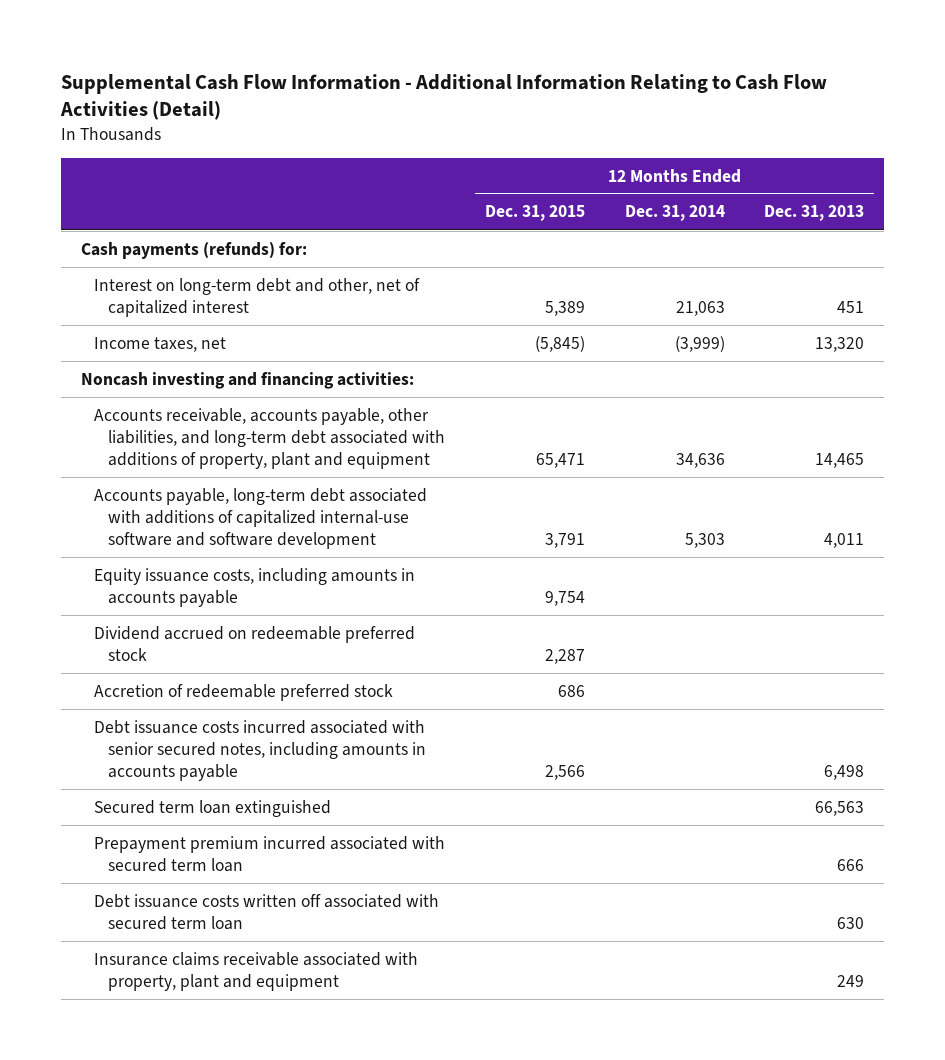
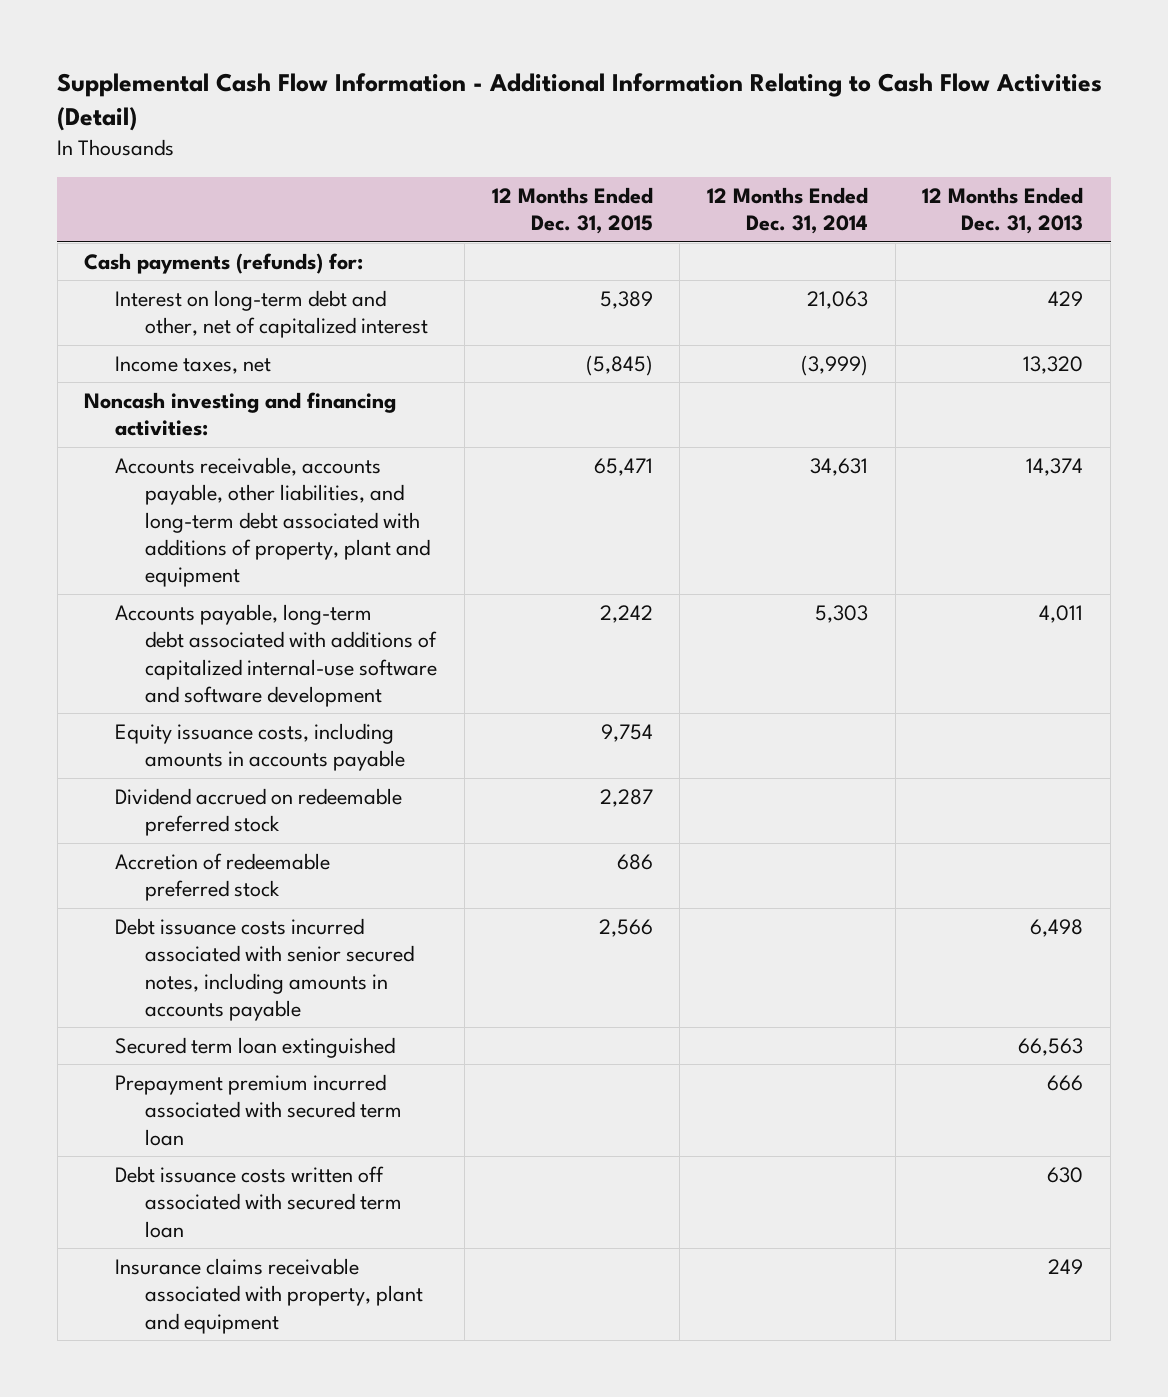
[837,301,865,314] 451 -> [1048,290,1084,306] 429
[675,453,725,469] 34,636 -> [809,457,868,476] 34,631
[815,453,865,469] 14,465 -> [1026,457,1084,476] 14,374
[545,533,586,549] 3,791 -> [599,604,653,623] 2,242

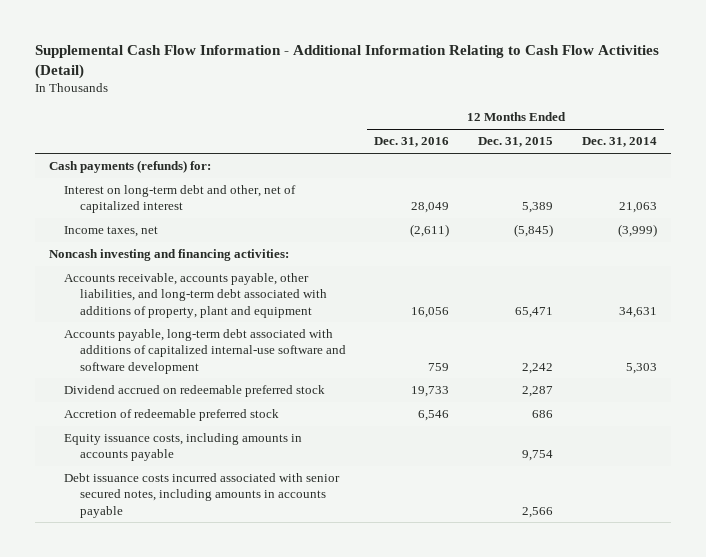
[922,187,1084,235] 12 Months Ended Dec. 31, 2013 -> none
none -> [374,137,450,148] Dec. 31, 2016
[114,722,406,772] Equity issuance costs, including amounts in accounts payable -> [64,433,303,462] Equity issuance costs, including amounts in accounts payable
[114,1036,395,1058] Secured term loan extinguished -> none
[114,1073,403,1146] Prepayment premium incurred associated with secured term loan -> none
[114,1165,403,1238] Debt issuance costs written off associated with secured term loan -> none
[114,1257,424,1334] Insurance claims receivable associated with property, plant and equipment -> none

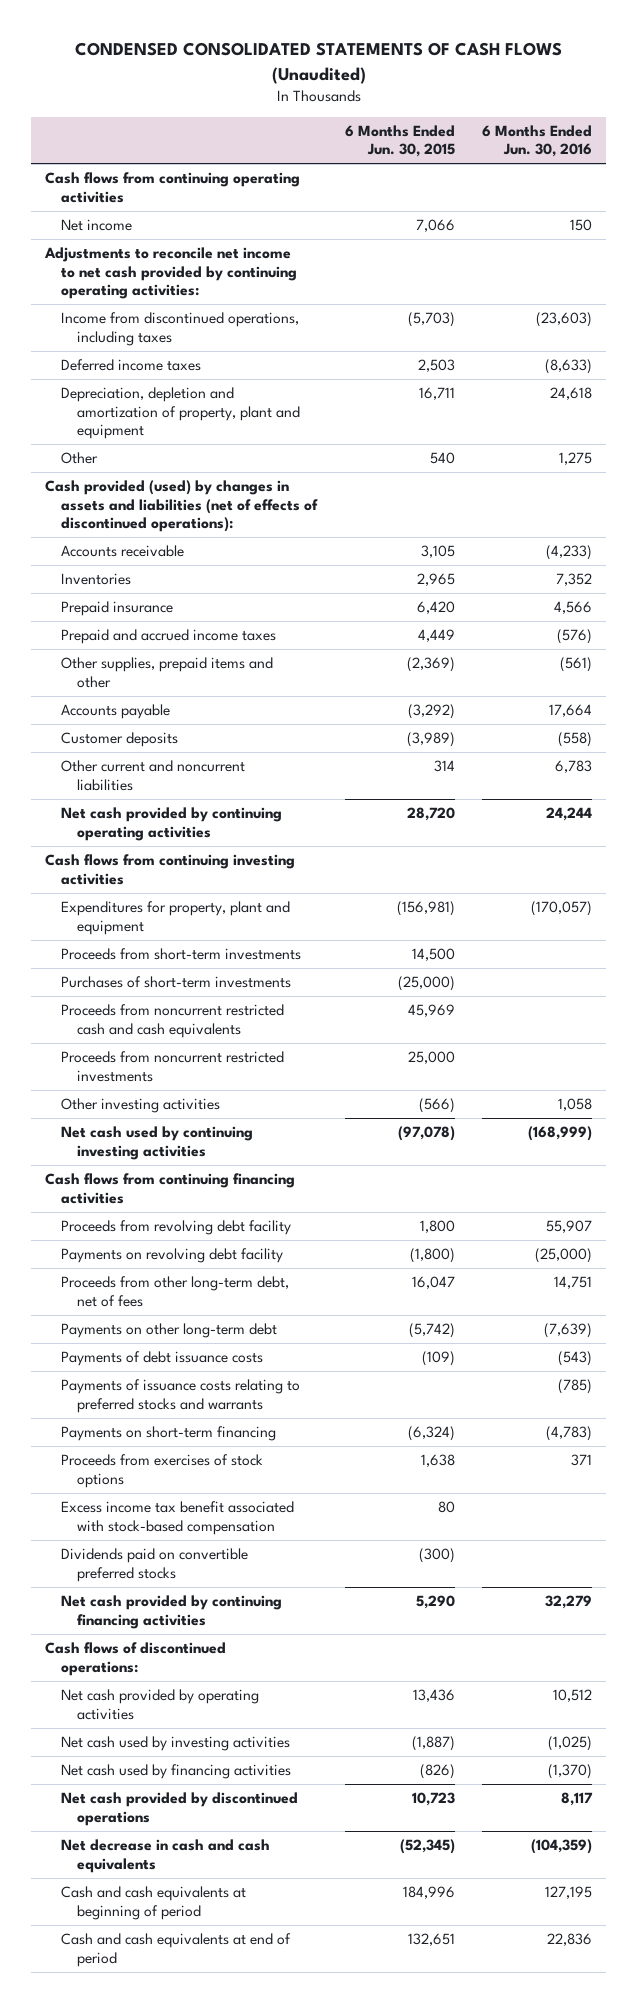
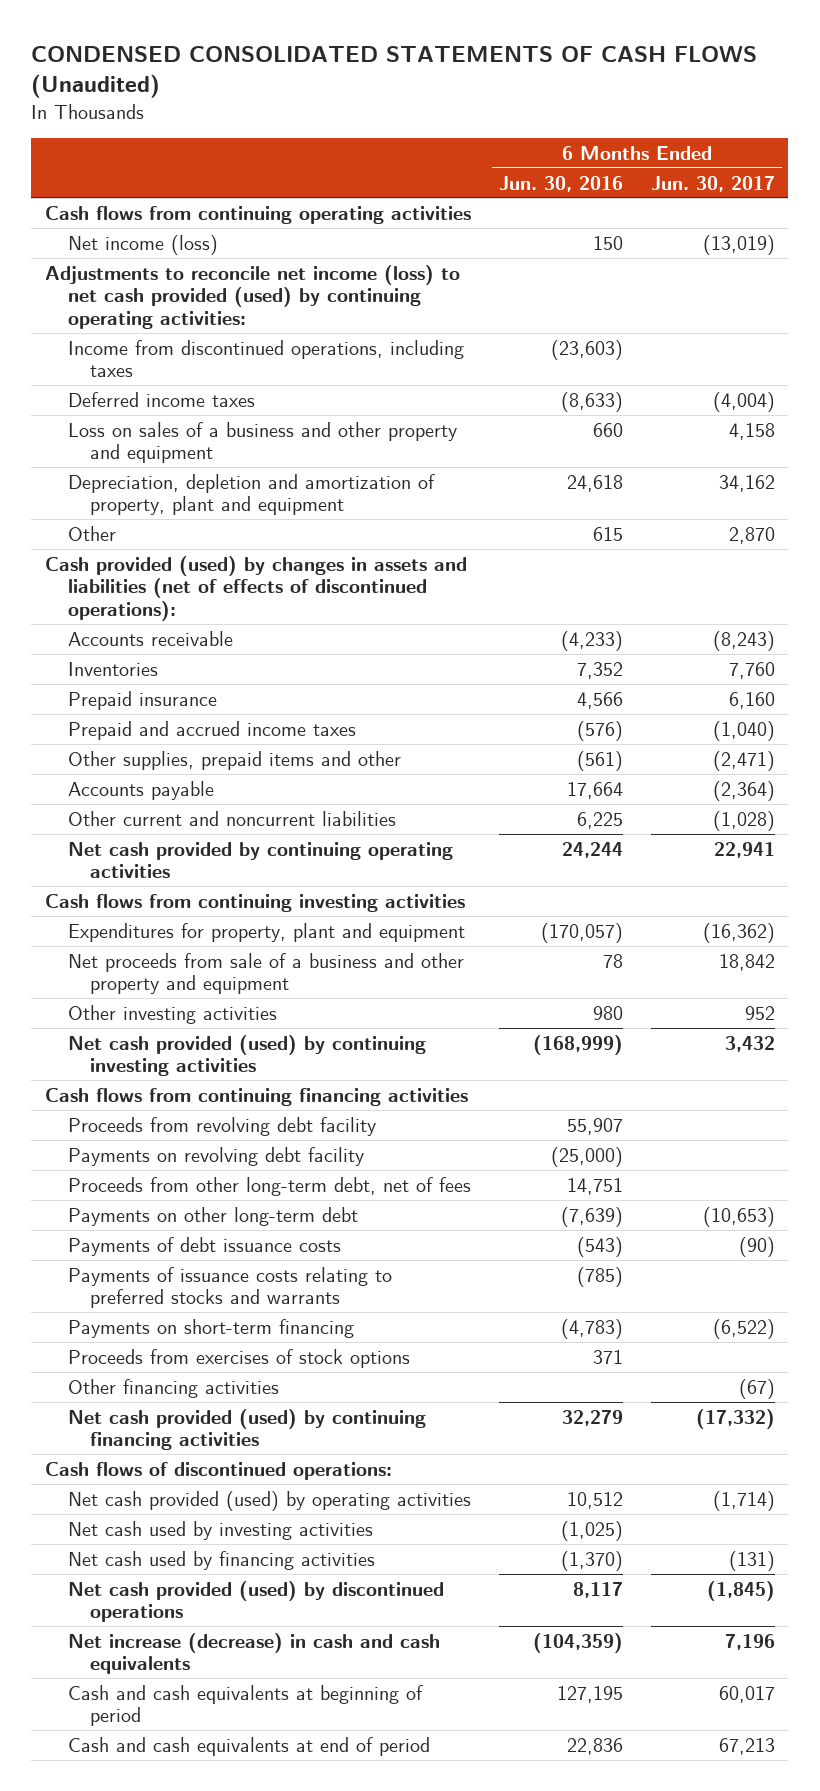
[344,124,455,158] 6 Months Ended Jun. 30, 2015 -> none
none -> [650,175,775,192] Jun. 30, 2017
[61,219,133,232] Net income -> [67,234,218,255] Net income (loss)
[44,247,298,300] Adjustments to reconcile net income to net cash provided by continuing operating activities: -> [45,264,461,330] Adjustments to reconcile net income (loss) to net cash provided (used) by continuing operating activities:
none -> [67,421,457,464] Loss on sales of a business and other property and equipment
[559,452,593,466] 1,275 -> [592,526,623,541] 615
[61,732,179,748] Customer deposits -> none
[555,760,593,774] 6,783 -> [576,811,623,829] 6,225
[61,948,302,961] Proceeds from short-term investments -> none
[61,976,292,989] Purchases of short-term investments -> none
[61,1004,285,1038] Proceeds from noncurrent restricted cash and cash equivalents -> none
[61,1051,285,1082] Proceeds from noncurrent restricted investments -> none
none -> [67,952,464,995] Net proceeds from sale of a business and other property and equipment
[558,1098,593,1112] 1,058 -> [592,1005,623,1020] 980
[61,1126,254,1160] Net cash used by continuing investing activities -> [67,1034,426,1077] Net cash provided (used) by continuing investing activities
[61,1501,295,1535] Excess income tax benefit associated with stock-based compensation -> none
[61,1548,249,1582] Dividends paid on convertible preferred stocks -> none
none -> [67,1378,279,1398] Other financing activities
[61,1595,283,1629] Net cash provided by continuing financing activities -> [67,1408,426,1451] Net cash provided (used) by continuing financing activities
[61,1689,260,1720] Net cash provided by operating activities -> [67,1490,471,1511] Net cash provided (used) by operating activities
[61,1792,299,1826] Net cash provided by discontinued operations -> [67,1580,444,1623] Net cash provided (used) by discontinued operations
[61,1839,271,1873] Net decrease in cash and cash equivalents -> [67,1632,440,1675] Net increase (decrease) in cash and cash equivalents

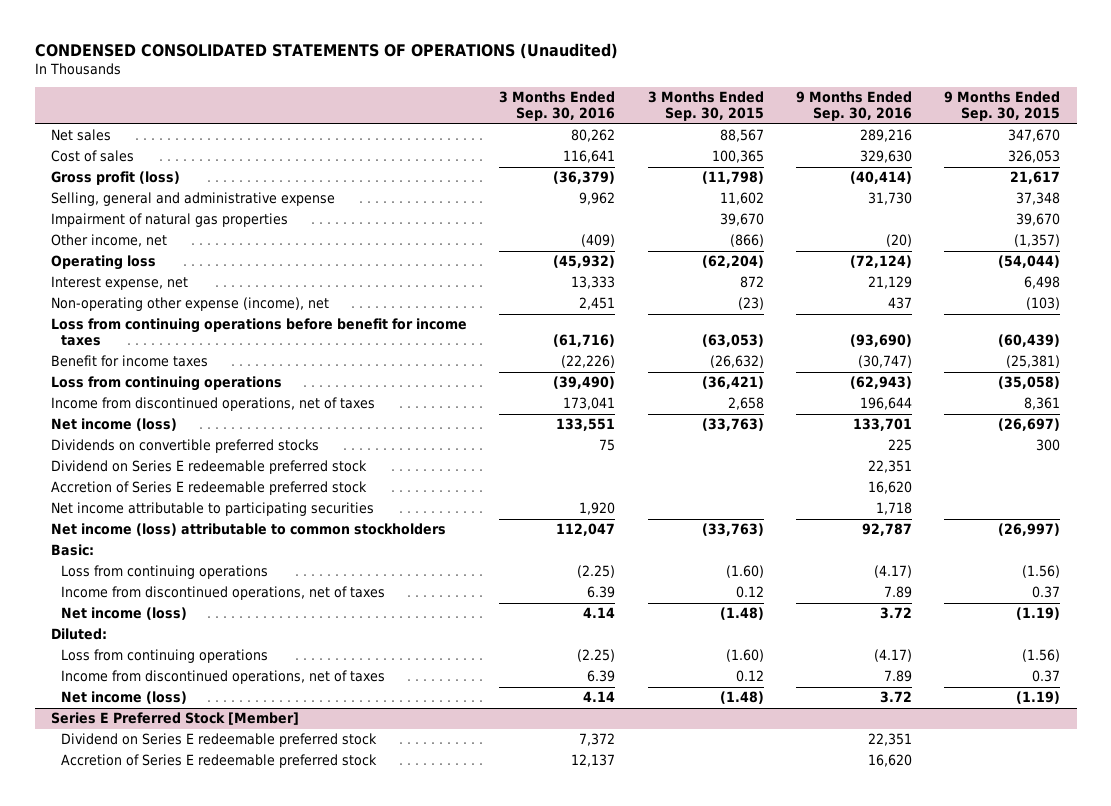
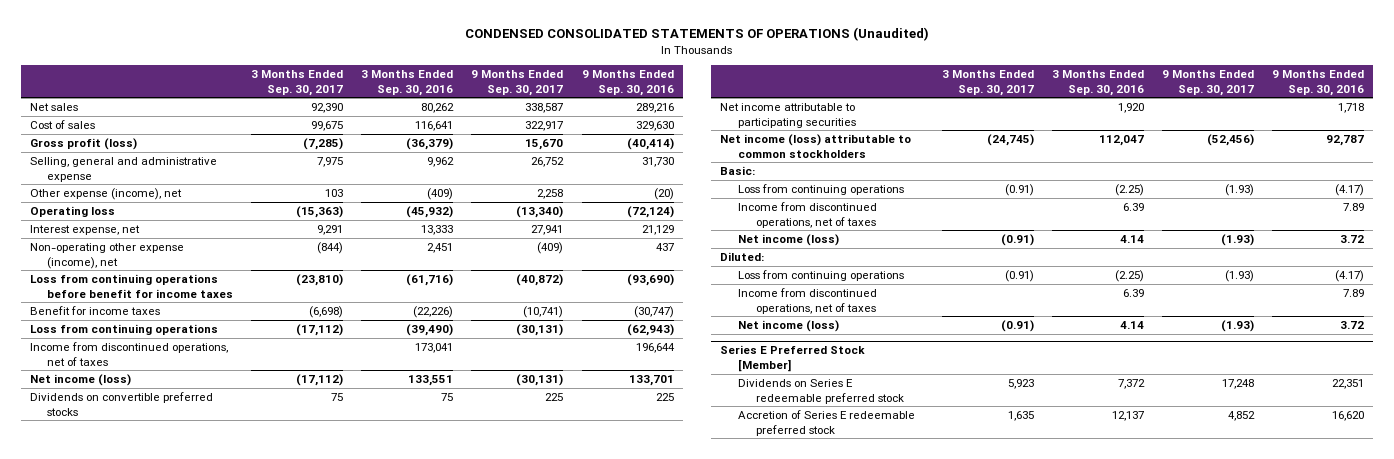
[647,91,764,122] 3 Months Ended Sep. 30, 2015 -> none
[944,91,1061,122] 9 Months Ended Sep. 30, 2015 -> none
none -> [251,69,344,96] 3 Months Ended Sep. 30, 2017
none -> [471,69,564,96] 9 Months Ended Sep. 30, 2017
[51,213,289,228] Impairment of natural gas properties -> none
[51,234,168,248] Other income, net -> [29,187,182,200] Other expense (income), net
[51,460,368,475] Dividend on Series E redeemable preferred stock -> none
[51,481,368,496] Accretion of Series E redeemable preferred stock -> none
[60,733,377,748] Dividend on Series E redeemable preferred stock -> [737,378,904,404] Dividends on Series E redeemable preferred stock

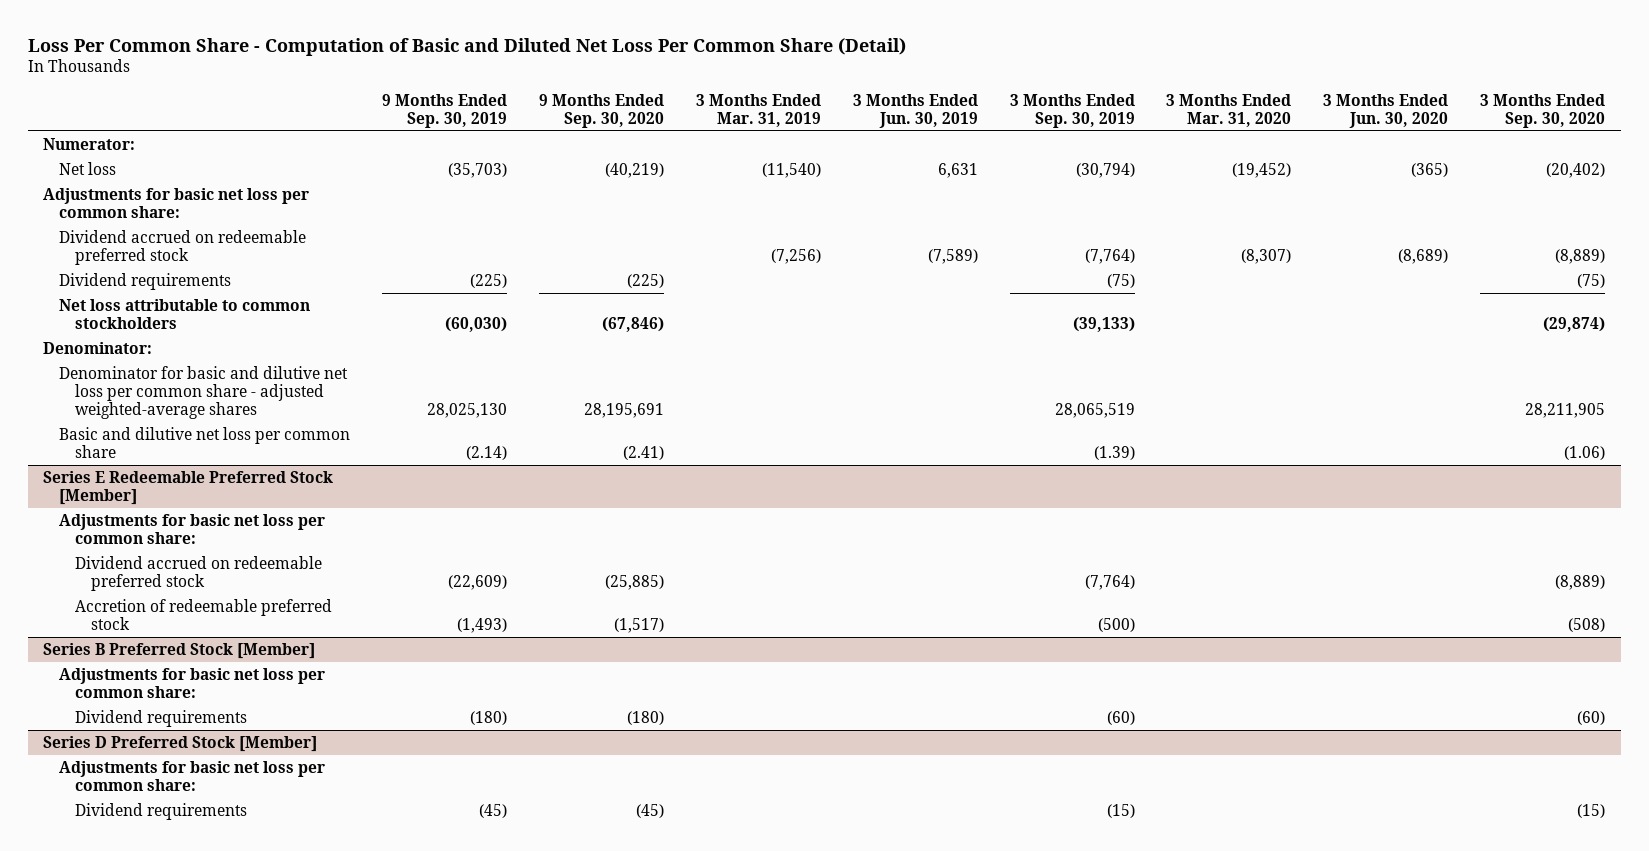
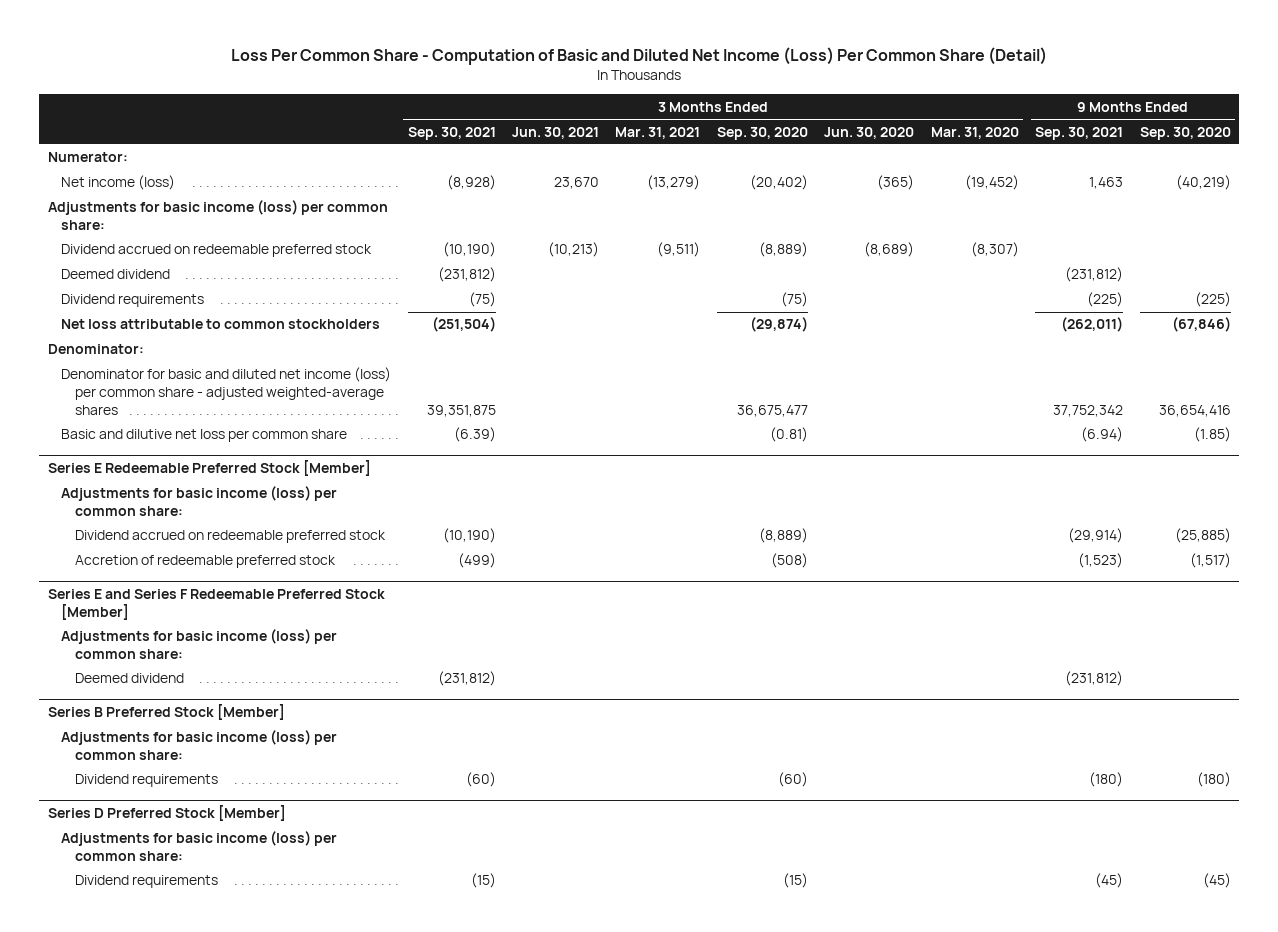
[27,37,906,56] Loss Per Common Share - Computation of Basic and Diluted Net Loss Per Common Share (Detail) -> [231,47,1048,66] Loss Per Common Share - Computation of Basic and Diluted Net Income (Loss) Per Common Share (Detail)
[382,94,508,129] 9 Months Ended Sep. 30, 2019 -> none
[695,94,821,128] 3 Months Ended Mar. 31, 2019 -> none
[852,94,978,129] 3 Months Ended Jun. 30, 2019 -> none
[1009,94,1135,129] 3 Months Ended Sep. 30, 2019 -> none
none -> [407,126,496,140] Sep. 30, 2021
none -> [512,126,600,139] Jun. 30, 2021
none -> [615,126,701,139] Mar. 31, 2021
none -> [1035,126,1124,140] Sep. 30, 2021
[59,162,117,176] Net loss -> [61,175,176,191] Net income (loss)
[43,188,310,219] Adjustments for basic net loss per common share: -> [47,200,388,231] Adjustments for basic income (loss) per common share:
none -> [61,269,171,280] Deemed dividend
[59,366,349,420] Denominator for basic and dilutive net loss per common share - adjusted weighted-average shares -> [61,367,392,416] Denominator for basic and diluted net income (loss) per common share - adjusted weighted-average shares
[584,403,665,419] 28,195,691 -> [1158,405,1231,418] 36,654,416
[1525,403,1606,419] 28,211,905 -> [736,405,808,418] 36,675,477
[623,446,665,461] (2.41) -> [1193,427,1231,443] (1.85)
[1564,446,1606,461] (1.06) -> [769,427,808,443] (0.81)
[59,514,326,545] Adjustments for basic net loss per common share: -> [61,486,338,517] Adjustments for basic income (loss) per common share:
none -> [47,589,385,621] Series E and Series F Redeemable Preferred Stock [Member]
none -> [61,629,338,660] Adjustments for basic income (loss) per common share:
none -> [74,673,184,684] Deemed dividend
[59,668,326,699] Adjustments for basic net loss per common share: -> [61,730,338,761] Adjustments for basic income (loss) per common share:
[59,761,326,792] Adjustments for basic net loss per common share: -> [61,831,338,862] Adjustments for basic income (loss) per common share:

